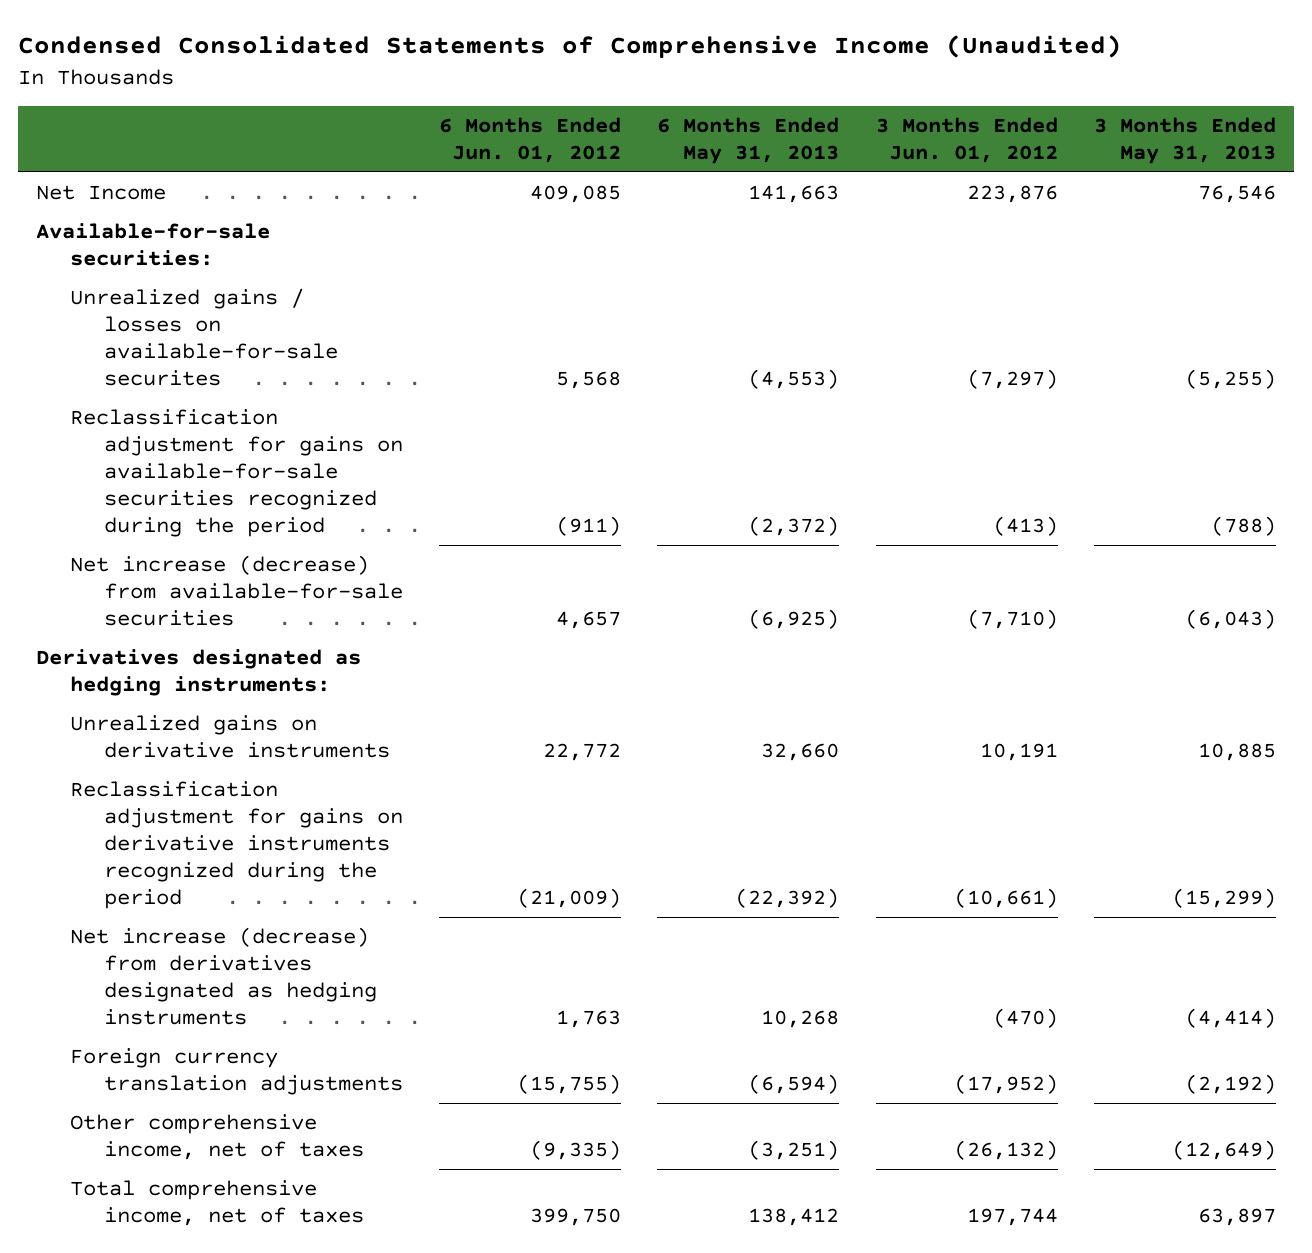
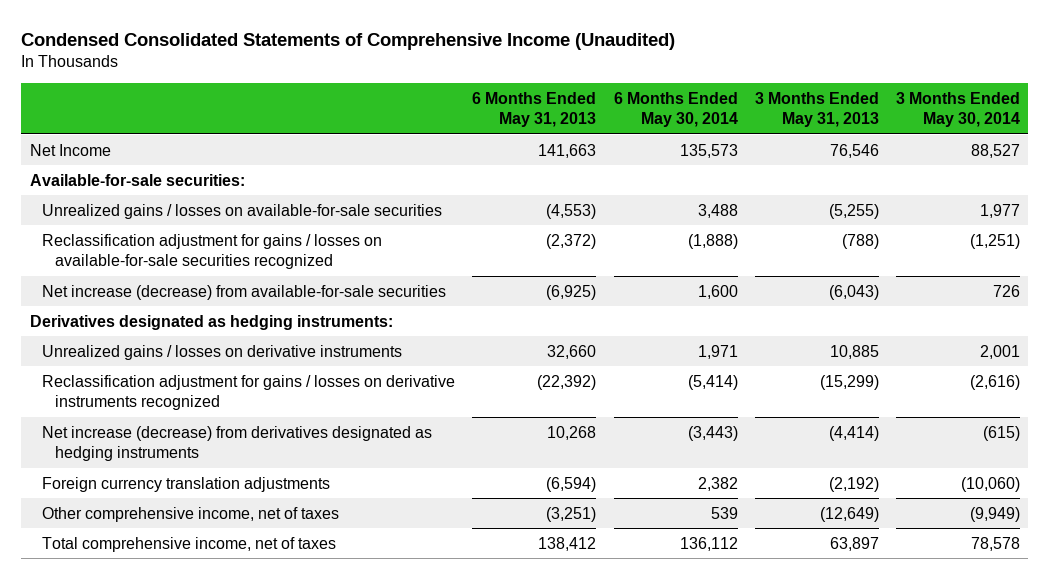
[438,117,621,164] 6 Months Ended Jun. 01, 2012 -> none
[875,117,1058,164] 3 Months Ended Jun. 01, 2012 -> none
none -> [613,91,738,128] 6 Months Ended May 30, 2014
none -> [895,91,1020,128] 3 Months Ended May 30, 2014
[69,288,338,387] Unrealized gains / losses on available-for-sale securites -> [42,203,443,219] Unrealized gains / losses on available-for-sale securities
[69,409,403,538] Reclassification adjustment for gains on available-for-sale securities recognized during the period -> [42,233,383,270] Reclassification adjustment for gains / losses on available-for-sale securities recognized
[69,715,390,759] Unrealized gains on derivative instruments -> [42,344,403,360] Unrealized gains / losses on derivative instruments
[69,781,403,910] Reclassification adjustment for gains on derivative instruments recognized during the period -> [42,374,456,411] Reclassification adjustment for gains / losses on derivative instruments recognized

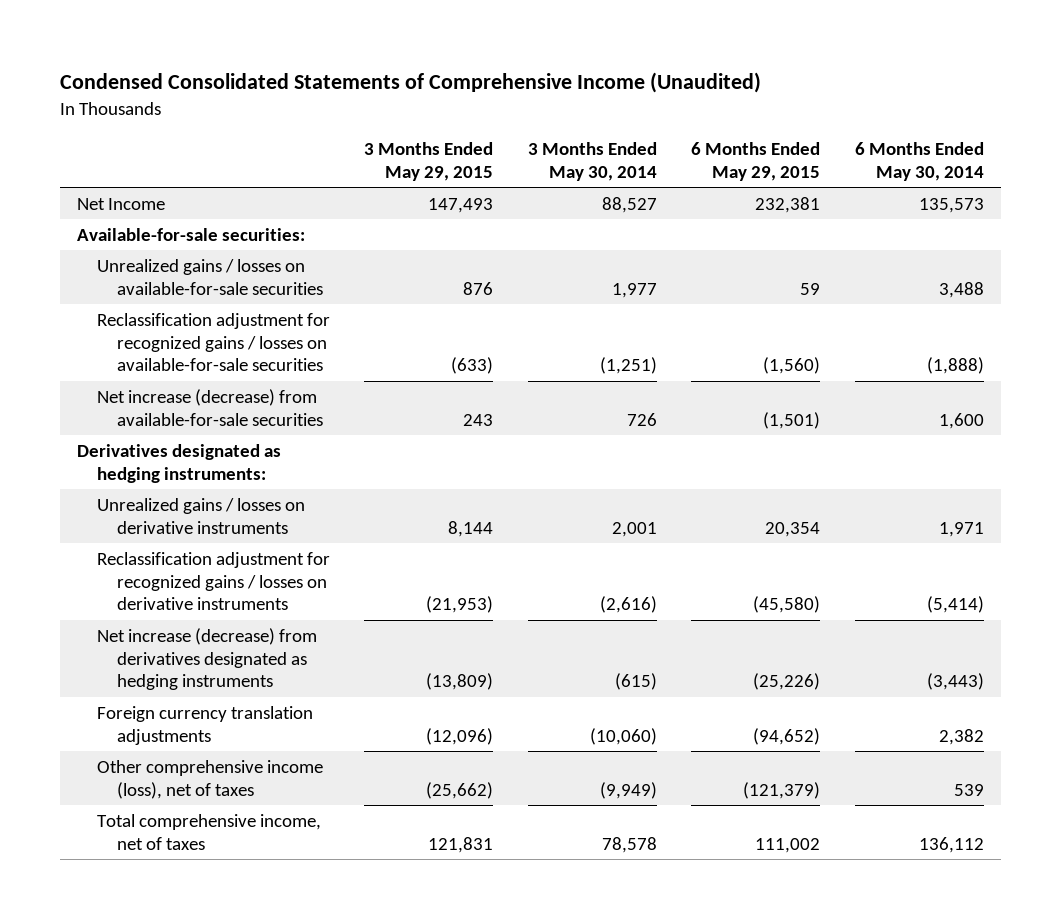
[472,91,597,128] 6 Months Ended May 31, 2013 -> none
[754,91,879,128] 3 Months Ended May 31, 2013 -> none
none -> [364,142,494,182] 3 Months Ended May 29, 2015
none -> [691,142,821,182] 6 Months Ended May 29, 2015
[42,233,383,270] Reclassification adjustment for gains / losses on available-for-sale securities recognized -> [97,312,331,372] Reclassification adjustment for recognized gains / losses on available-for-sale securities
[42,374,456,411] Reclassification adjustment for gains / losses on derivative instruments recognized -> [97,551,331,611] Reclassification adjustment for recognized gains / losses on derivative instruments
[42,506,340,522] Other comprehensive income, net of taxes -> [97,759,324,799] Other comprehensive income (loss), net of taxes

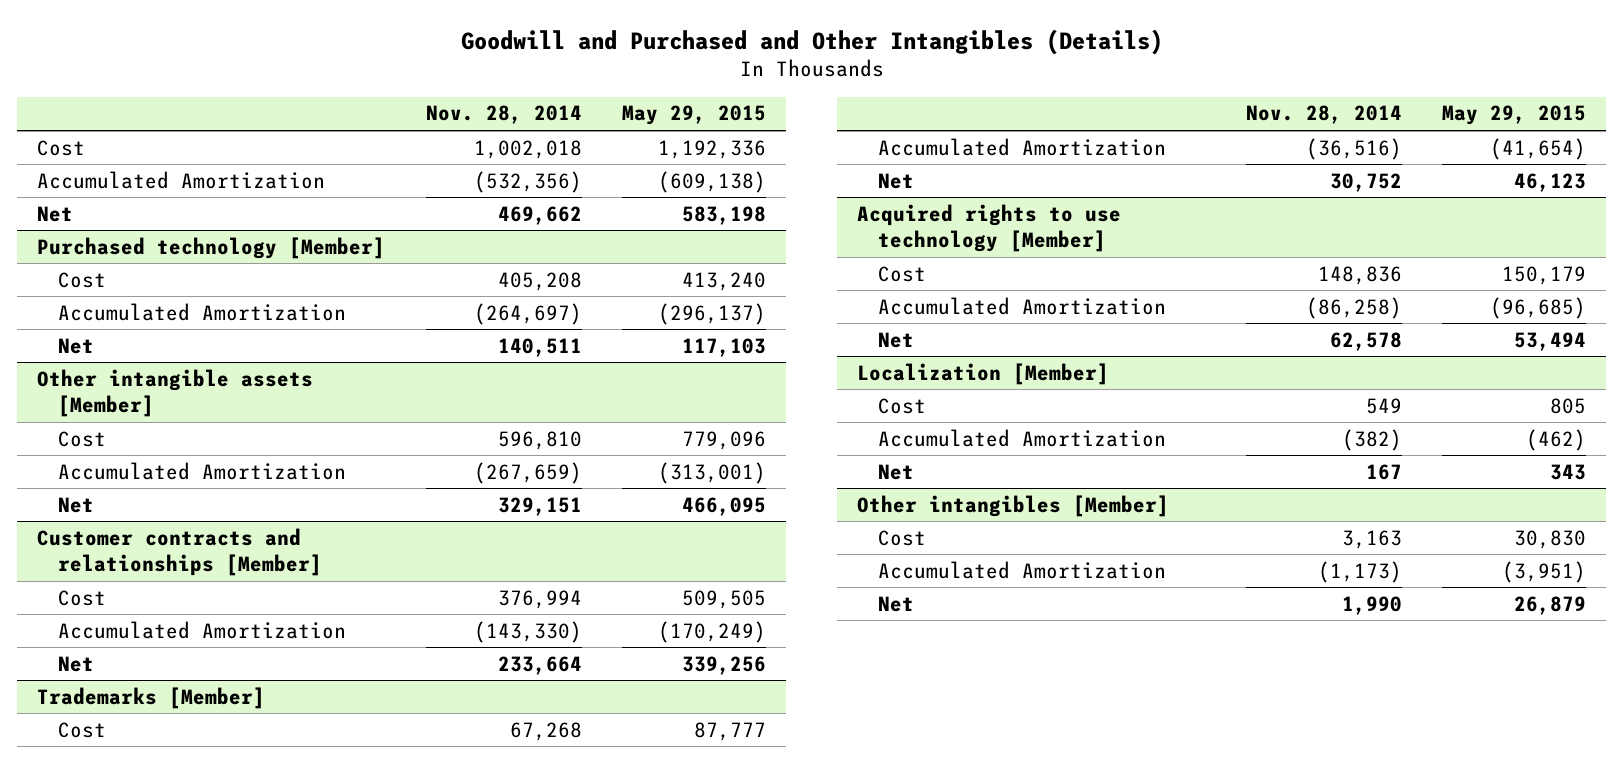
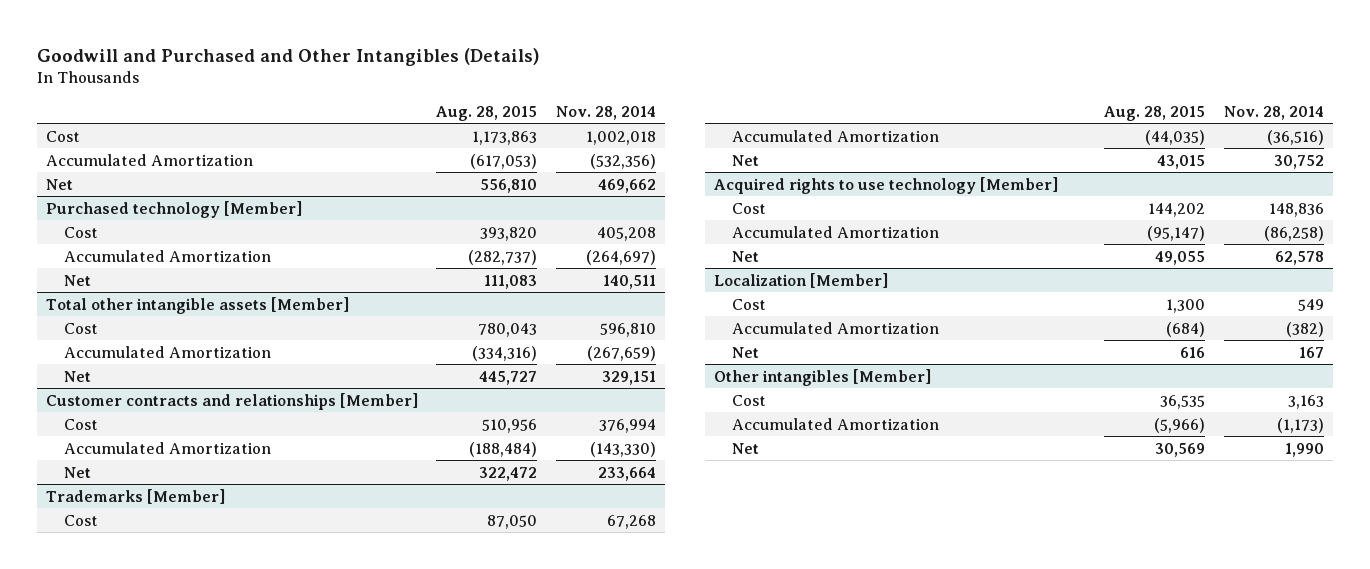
[622,105,767,126] May 29, 2015 -> none
none -> [436,106,538,122] Aug. 28, 2015
[37,368,314,418] Other intangible assets [Member] -> [45,296,349,314] Total other intangible assets [Member]

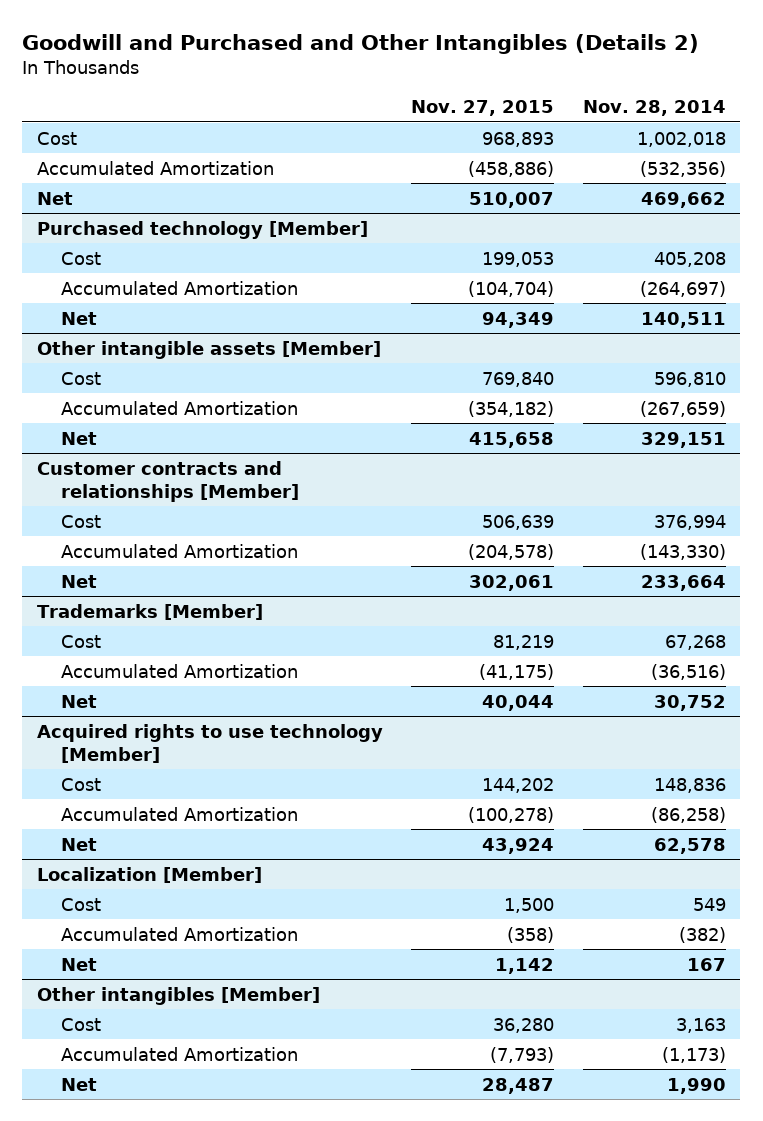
[36,47,540,66] Goodwill and Purchased and Other Intangibles (Details) -> [22,33,700,54] Goodwill and Purchased and Other Intangibles (Details 2)
[436,106,538,122] Aug. 28, 2015 -> none
none -> [411,100,555,117] Nov. 27, 2015
[45,296,349,314] Total other intangible assets [Member] -> [36,340,381,359] Other intangible assets [Member]

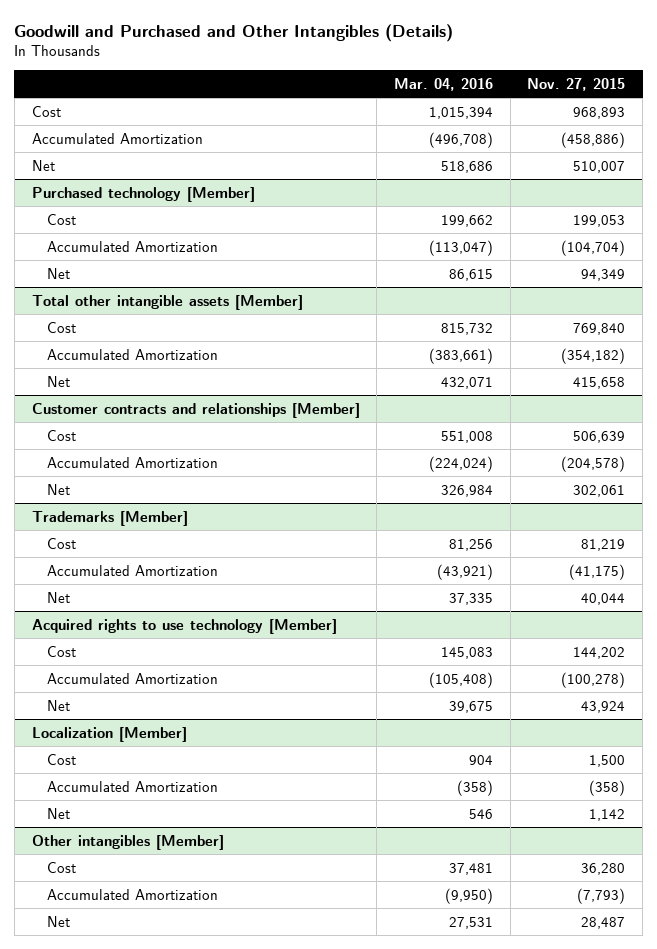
[22,33,700,54] Goodwill and Purchased and Other Intangibles (Details 2) -> [14,23,454,42] Goodwill and Purchased and Other Intangibles (Details)
[583,100,727,117] Nov. 28, 2014 -> none
none -> [393,77,493,91] Mar. 04, 2016
[36,340,381,359] Other intangible assets [Member] -> [31,294,303,310] Total other intangible assets [Member]

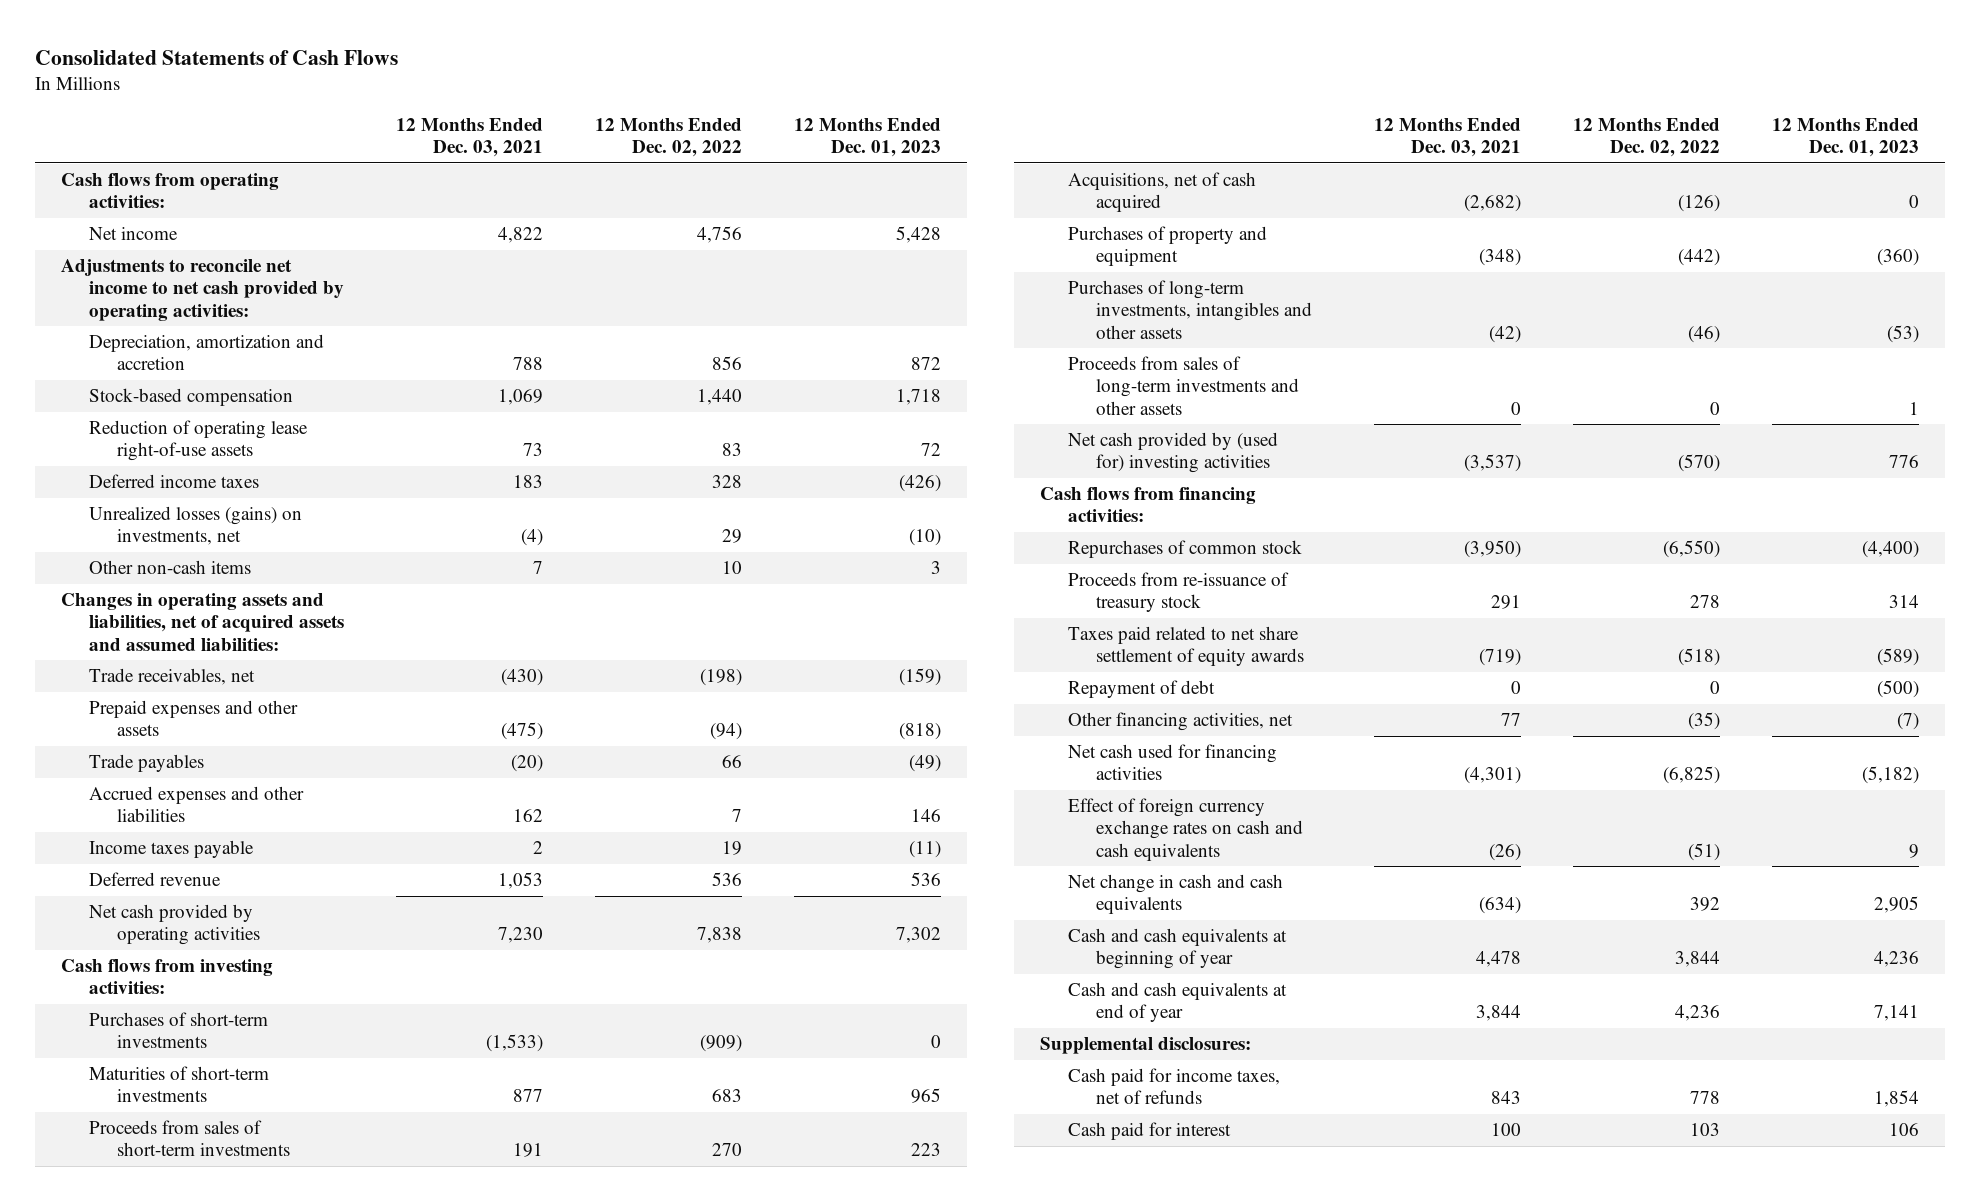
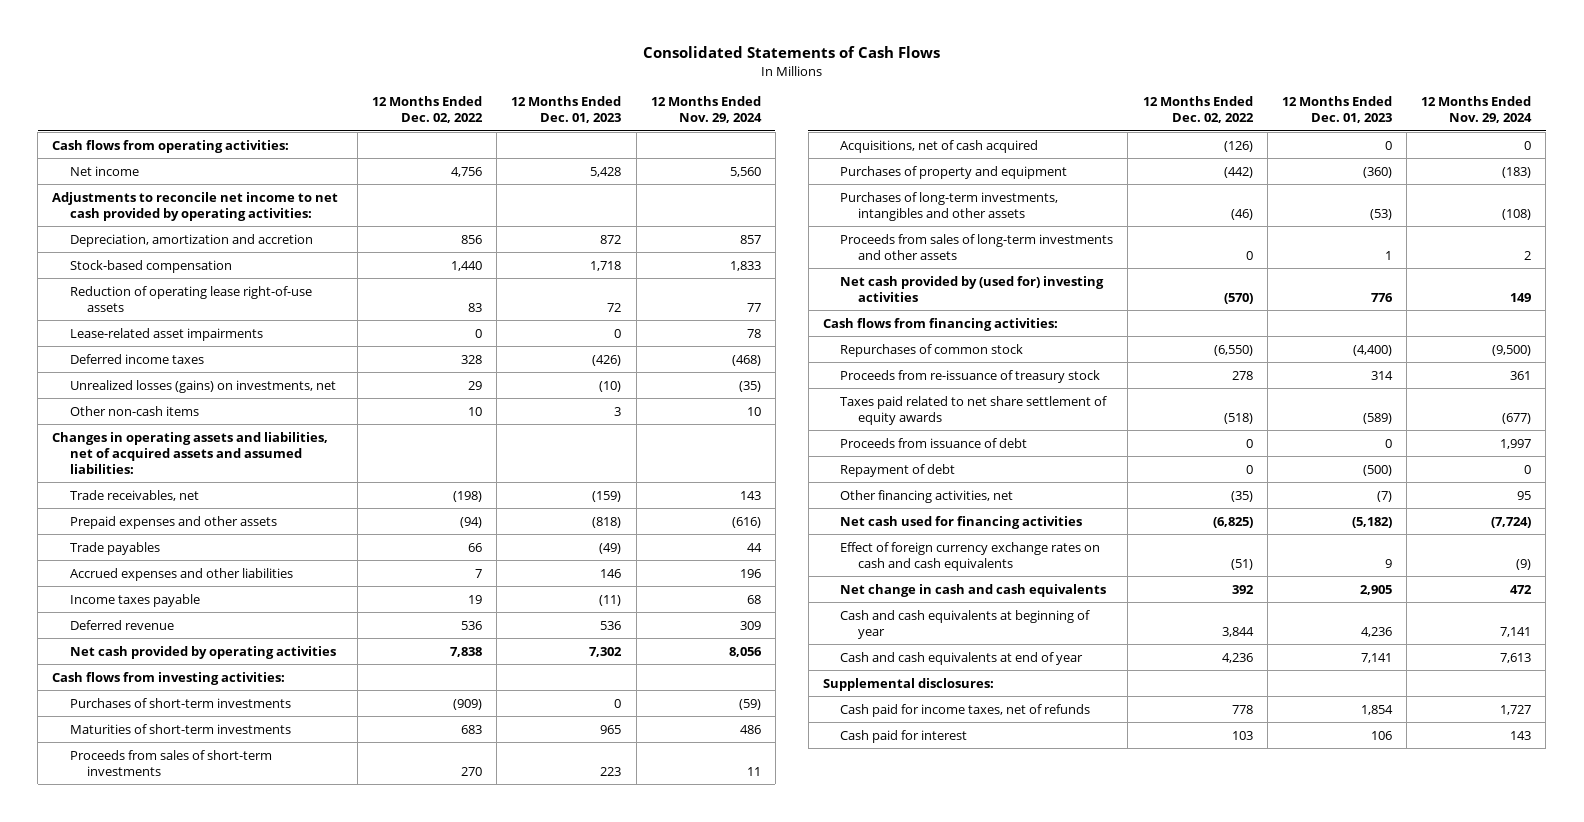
[396,117,544,158] 12 Months Ended Dec. 03, 2021 -> none
none -> [650,96,762,124] 12 Months Ended Nov. 29, 2024
none -> [69,327,263,341] Lease-related asset impairments
none -> [840,437,1028,448] Proceeds from issuance of debt

